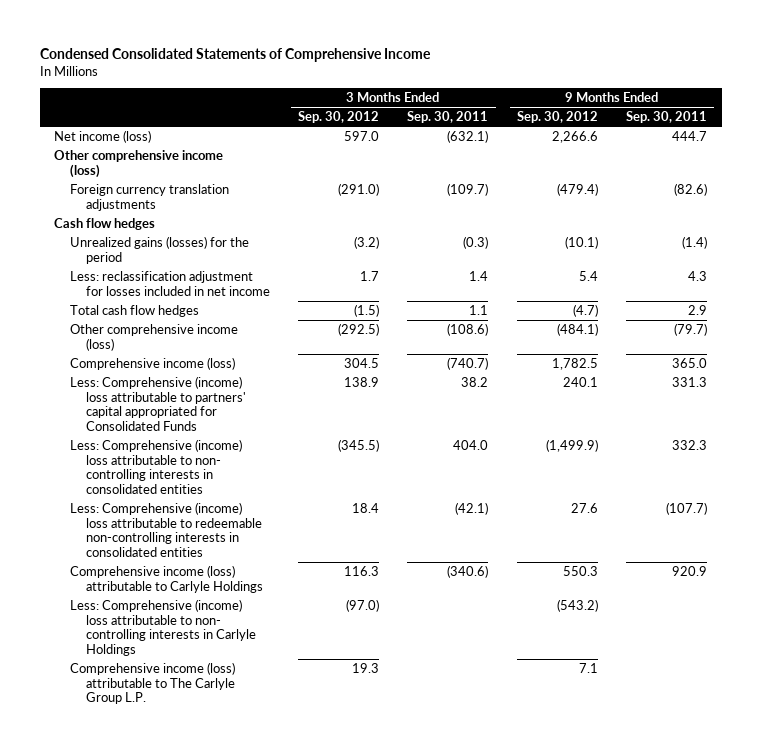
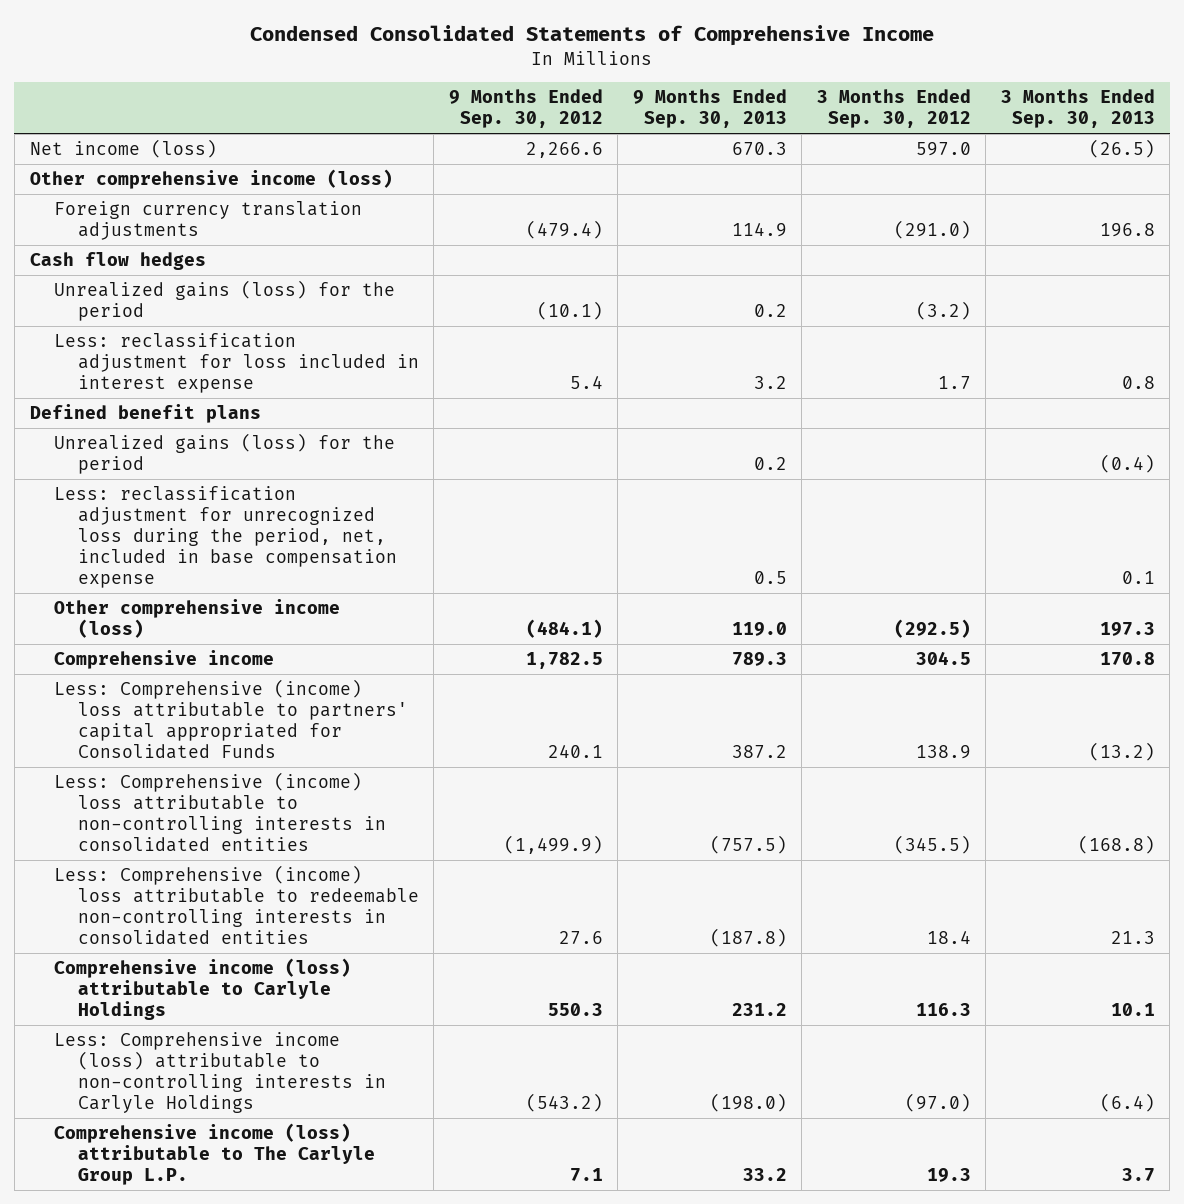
[407,111,489,124] Sep. 30, 2011 -> none
[626,111,708,124] Sep. 30, 2011 -> none
none -> [632,89,787,129] 9 Months Ended Sep. 30, 2013
none -> [1000,89,1155,129] 3 Months Ended Sep. 30, 2013
[69,304,199,317] Total cash flow hedges -> none
[69,235,249,264] Unrealized gains (losses) for the period -> [53,280,395,322] Unrealized gains (loss) for the period
[69,270,270,296] Less: reclassification adjustment for losses included in net income -> [53,333,419,394] Less: reclassification adjustment for loss included in interest expense
none -> [29,404,261,424] Defined benefit plans
none -> [53,433,395,475] Unrealized gains (loss) for the period
none -> [53,486,397,588] Less: reclassification adjustment for unrecognized loss during the period, net, included in base compensation expense
[69,356,235,370] Comprehensive income (loss) -> [53,650,274,670] Comprehensive income
[69,438,242,494] Less: Comprehensive (income) loss attributable to non- controlling interests in consolidated entities -> [53,772,386,853] Less: Comprehensive (income) loss attributable to non-controlling interests in consolidated entities
[69,598,256,656] Less: Comprehensive (income) loss attributable to non- controlling interests in Carlyle Holdings -> [53,1032,386,1114] Less: Comprehensive income (loss) attributable to non-controlling interests in Carlyle Holdings

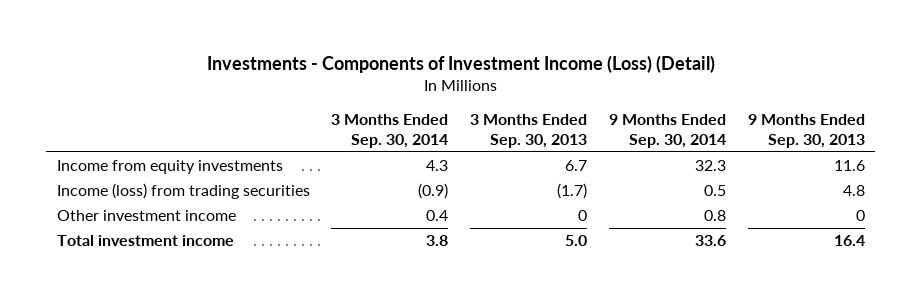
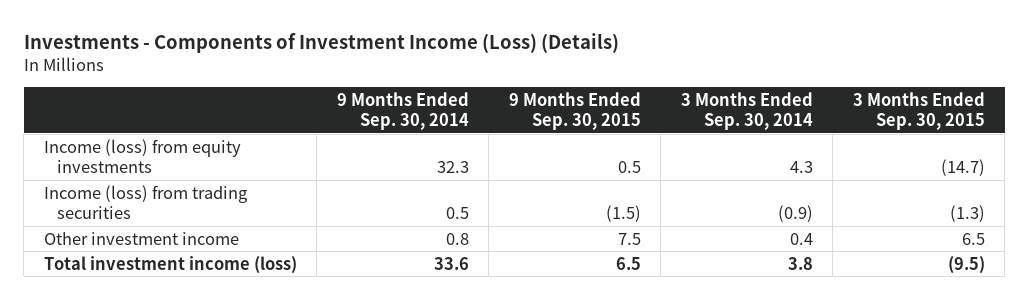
[206,55,715,74] Investments - Components of Investment Income (Loss) (Detail) -> [23,32,619,53] Investments - Components of Investment Income (Loss) (Details)
[470,113,588,148] 3 Months Ended Sep. 30, 2013 -> none
[747,113,865,148] 9 Months Ended Sep. 30, 2013 -> none
none -> [508,91,641,131] 9 Months Ended Sep. 30, 2015
none -> [852,91,985,131] 3 Months Ended Sep. 30, 2015
[56,160,283,175] Income from equity investments -> [43,138,241,174] Income (loss) from equity investments
[56,235,234,247] Total investment income -> [43,255,297,274] Total investment income (loss)

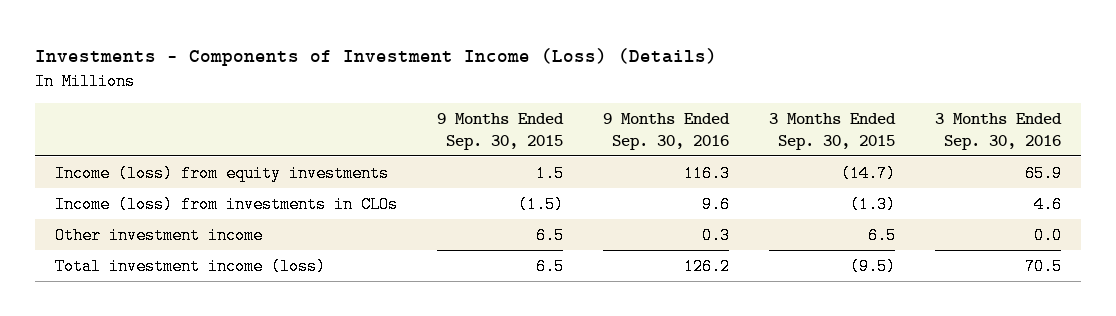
[336,91,469,131] 9 Months Ended Sep. 30, 2014 -> none
[680,91,813,131] 3 Months Ended Sep. 30, 2014 -> none
none -> [602,112,730,150] 9 Months Ended Sep. 30, 2016
none -> [934,112,1062,150] 3 Months Ended Sep. 30, 2016
[617,161,641,174] 0.5 -> [535,164,564,182] 1.5
[43,184,248,220] Income (loss) from trading securities -> [54,195,398,213] Income (loss) from investments in CLOs
[617,232,641,245] 7.5 -> [535,226,564,244] 6.5

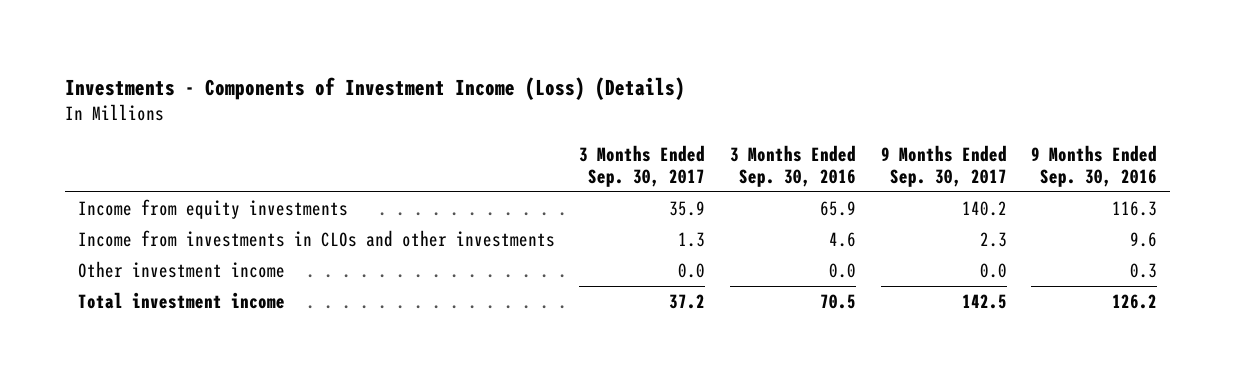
[436,112,564,150] 9 Months Ended Sep. 30, 2015 -> none
[768,112,896,150] 3 Months Ended Sep. 30, 2015 -> none
none -> [579,145,706,187] 3 Months Ended Sep. 30, 2017
none -> [880,145,1007,187] 9 Months Ended Sep. 30, 2017
[54,164,389,182] Income (loss) from equity investments -> [77,199,348,220] Income from equity investments
[54,195,398,213] Income (loss) from investments in CLOs -> [77,230,555,248] Income from investments in CLOs and other investments
[54,257,326,275] Total investment income (loss) -> [77,292,285,310] Total investment income

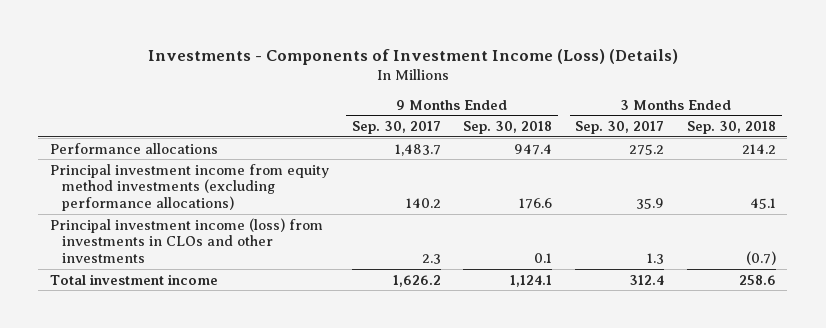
[730,145,857,187] 3 Months Ended Sep. 30, 2016 -> none
[1031,145,1158,187] 9 Months Ended Sep. 30, 2016 -> none
none -> [463,120,553,134] Sep. 30, 2018
none -> [687,120,777,134] Sep. 30, 2018
[77,261,285,279] Other investment income -> none
none -> [49,142,218,154] Performance allocations
[77,199,348,220] Income from equity investments -> [49,163,329,212] Principal investment income from equity method investments (excluding performance allocations)
[77,230,555,248] Income from investments in CLOs and other investments -> [49,217,323,264] Principal investment income (loss) from investments in CLOs and other investments
[669,294,706,310] 37.2 -> [629,274,665,285] 312.4
[961,294,1007,310] 142.5 -> [392,274,441,287] 1,626.2

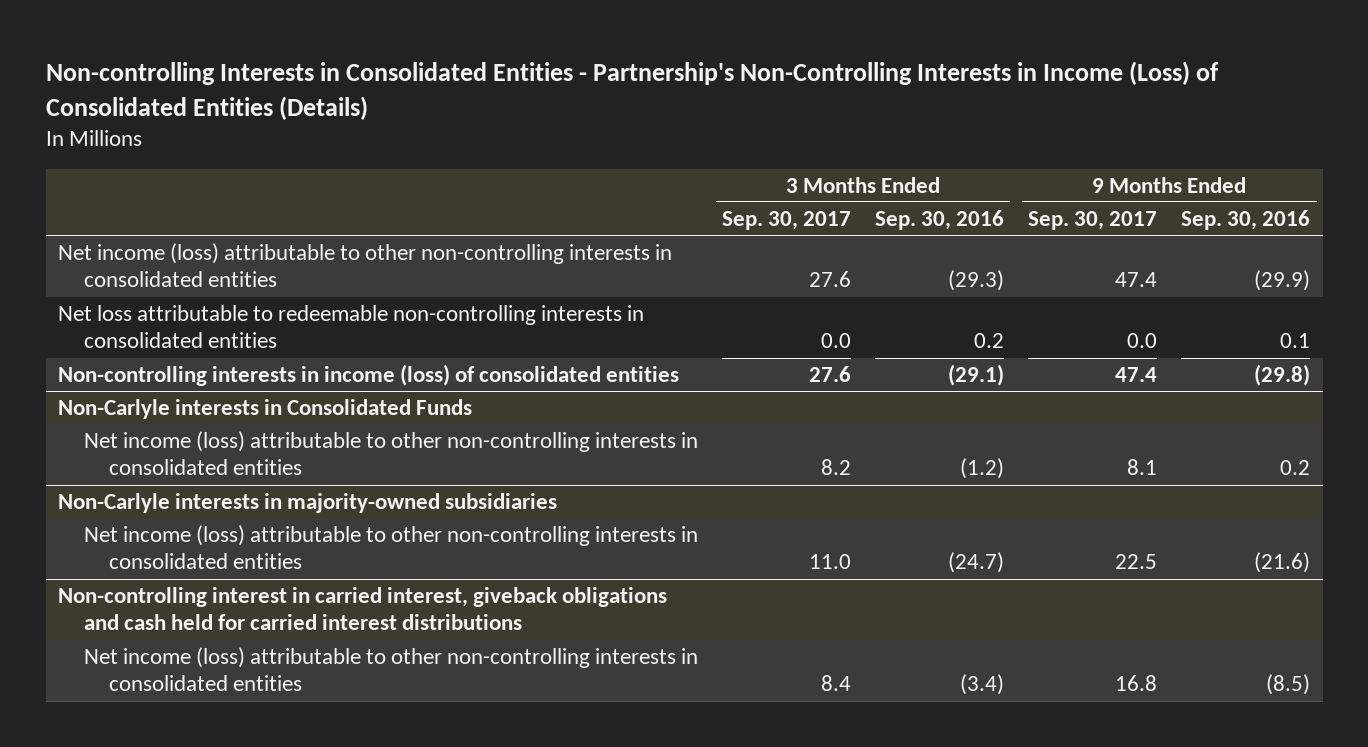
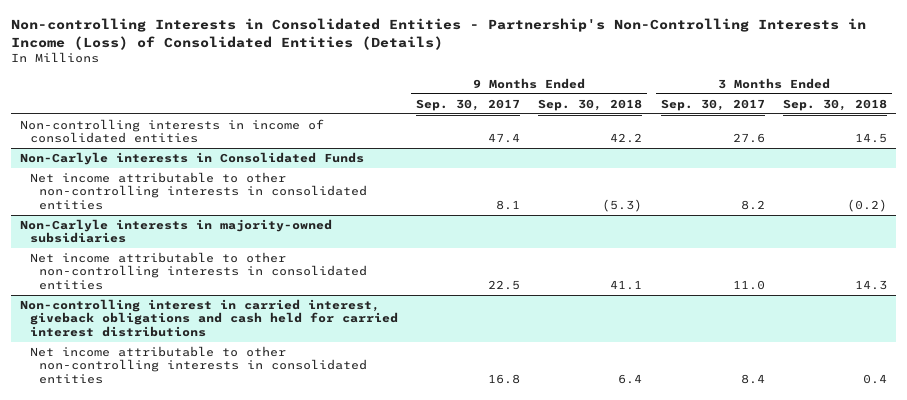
[875,209,1005,230] Sep. 30, 2016 -> none
[1181,209,1311,230] Sep. 30, 2016 -> none
none -> [538,98,643,111] Sep. 30, 2018
none -> [782,98,887,111] Sep. 30, 2018
[57,242,672,288] Net income (loss) attributable to other non-controlling interests in consolidated entities -> none
[57,304,644,349] Net loss attributable to redeemable non-controlling interests in consolidated entities -> none
[57,363,679,386] Non-controlling interests in income (loss) of consolidated entities -> [20,119,325,144] Non-controlling interests in income of consolidated entities
[83,430,698,476] Net income (loss) attributable to other non-controlling interests in consolidated entities -> [29,172,367,210] Net income attributable to other non-controlling interests in consolidated entities
[83,524,698,570] Net income (loss) attributable to other non-controlling interests in consolidated entities -> [29,252,367,290] Net income attributable to other non-controlling interests in consolidated entities
[83,646,698,692] Net income (loss) attributable to other non-controlling interests in consolidated entities -> [29,346,367,384] Net income attributable to other non-controlling interests in consolidated entities

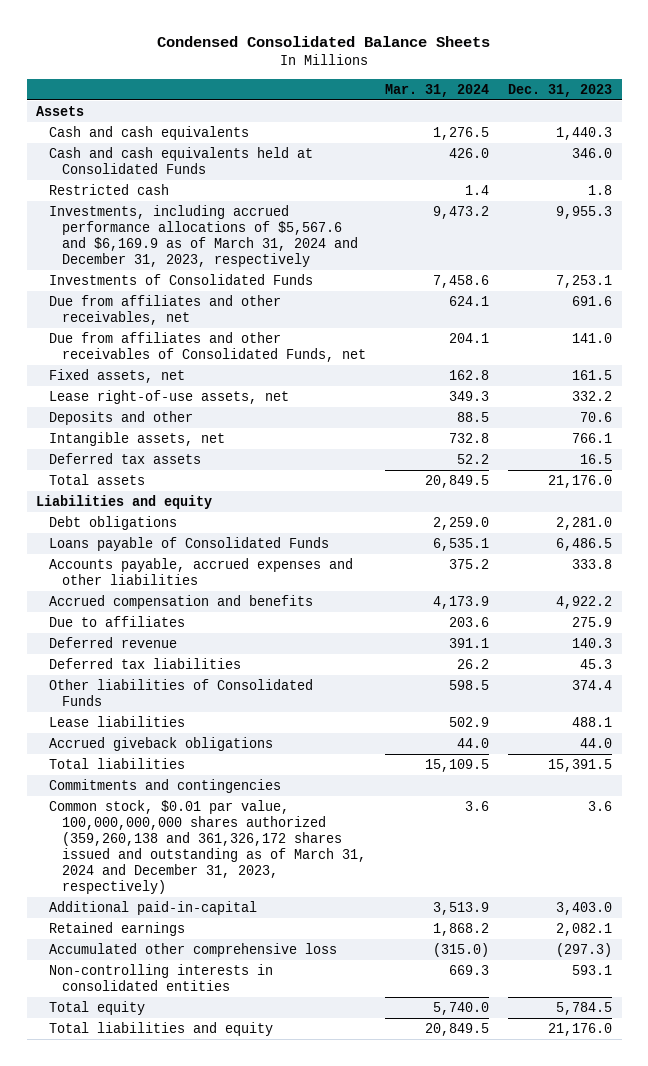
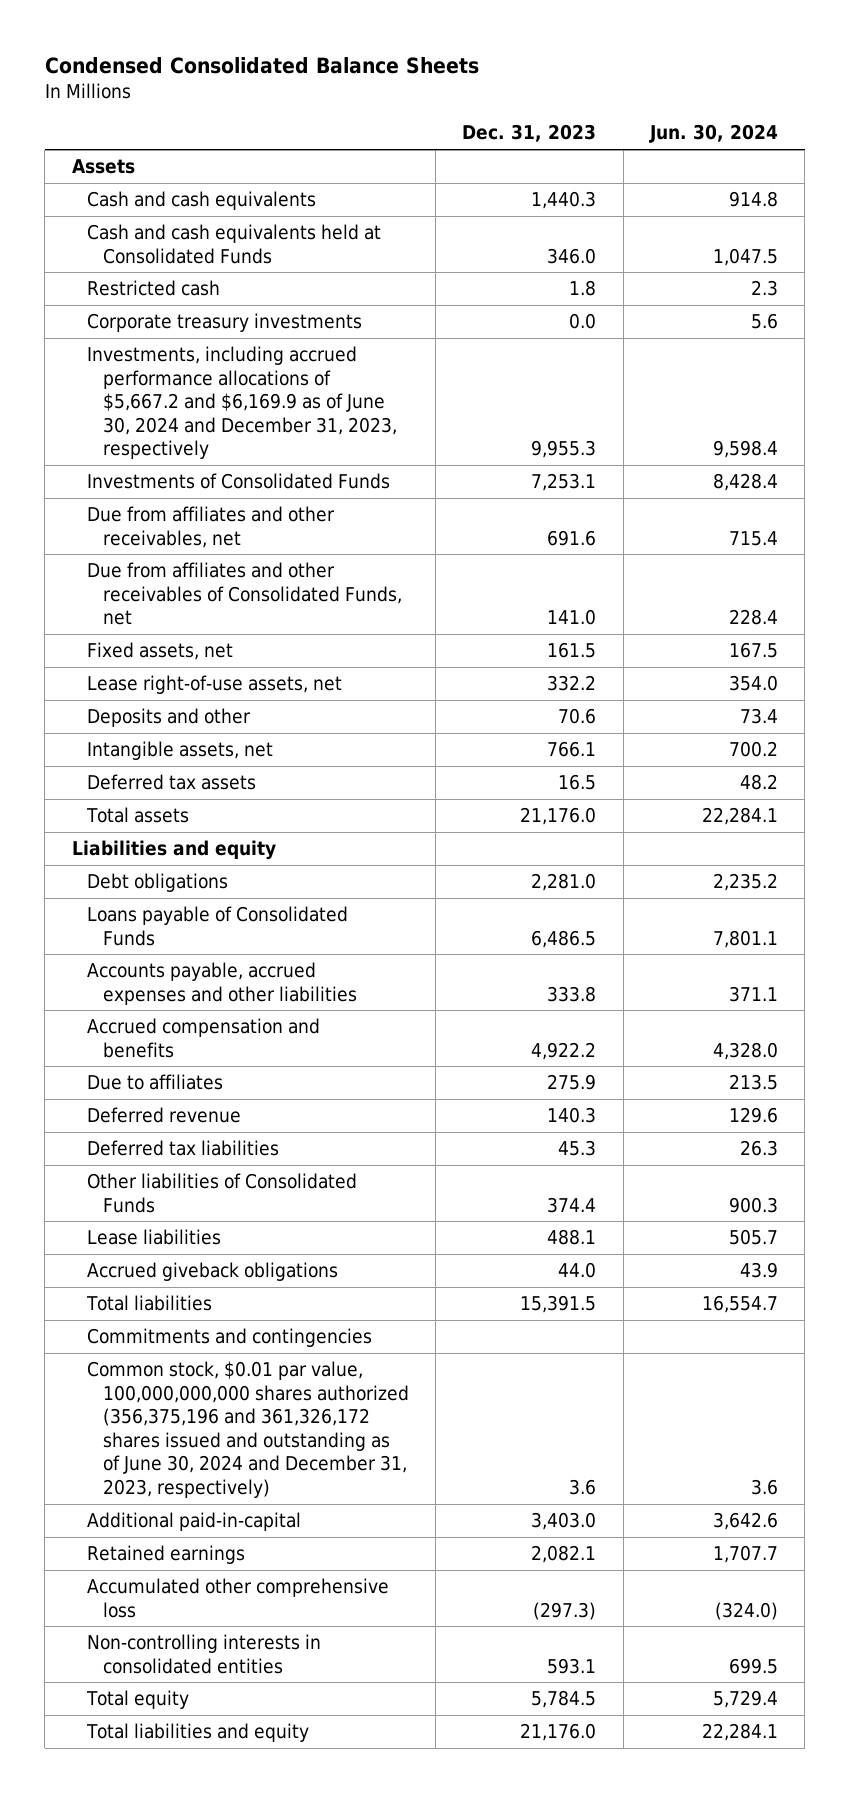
[384,83,489,97] Mar. 31, 2024 -> none
none -> [649,124,779,144] Jun. 30, 2024
none -> [87,313,363,333] Corporate treasury investments
[48,204,358,267] Investments, including accrued performance allocations of $5,567.6 and $6,169.9 as of March 31, 2024 and December 31, 2023, respectively -> [87,346,397,460] Investments, including accrued performance allocations of $5,667.2 and $6,169.9 as of June 30, 2024 and December 31, 2023, respectively
[48,799,366,894] Common stock, $0.01 par value, 100,000,000,000 shares authorized (359,260,138 and 361,326,172 shares issued and outstanding as of March 31, 2024 and December 31, 2023, respectively) -> [87,1361,409,1498] Common stock, $0.01 par value, 100,000,000,000 shares authorized (356,375,196 and 361,326,172 shares issued and outstanding as of June 30, 2024 and December 31, 2023, respectively)

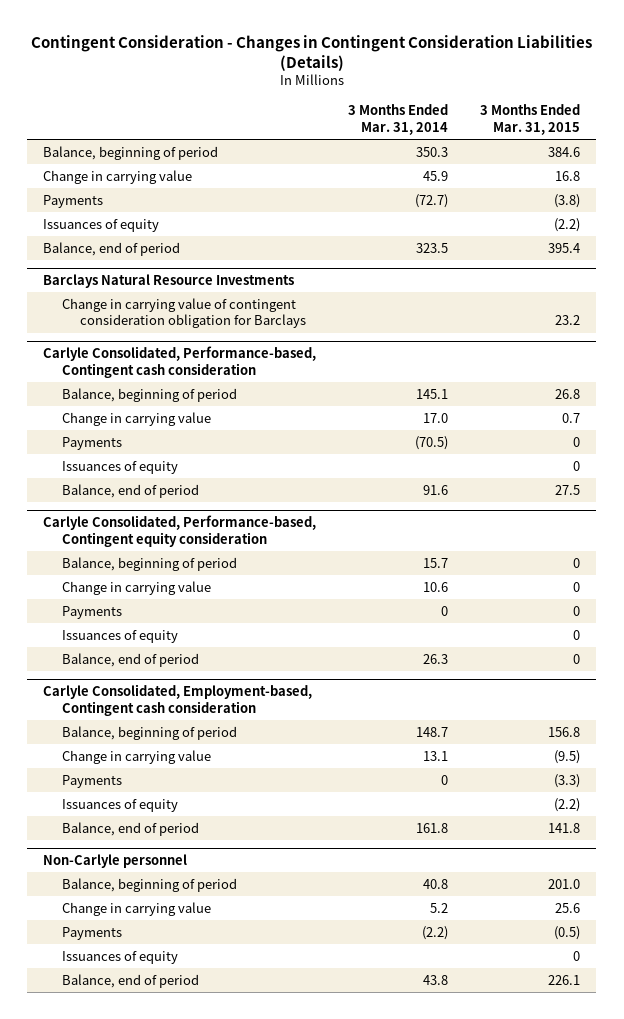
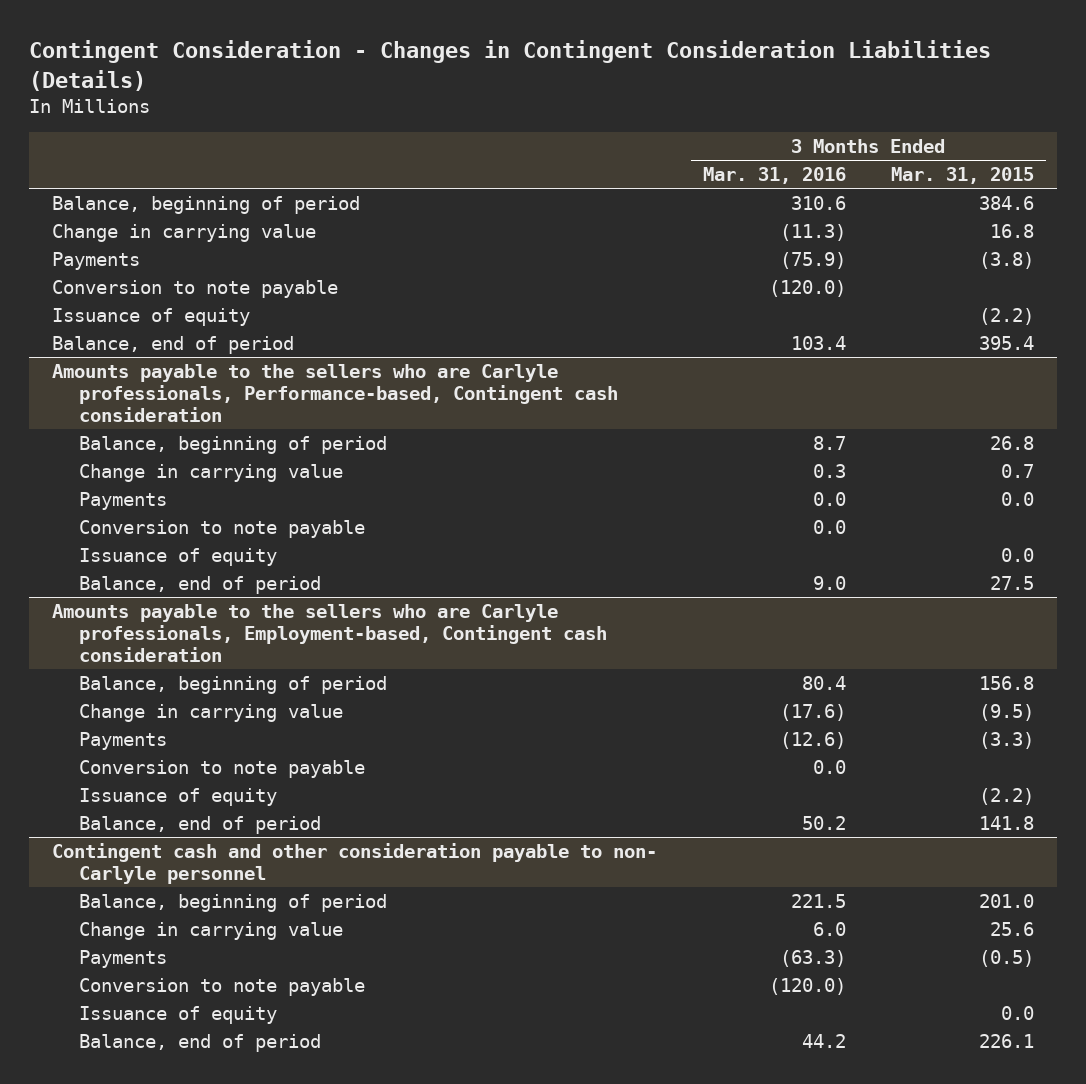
[348,104,449,135] 3 Months Ended Mar. 31, 2014 -> none
none -> [702,167,846,185] Mar. 31, 2016
none -> [51,279,338,298] Conversion to note payable
[43,218,160,232] Issuances of equity -> [51,307,250,326] Issuance of equity
[43,274,295,289] Barclays Natural Resource Investments -> none
[61,297,307,329] Change in carrying value of contingent consideration obligation for Barclays -> none
[43,346,317,378] Carlyle Consolidated, Performance-based, Contingent cash consideration -> none
none -> [51,363,618,422] Amounts payable to the sellers who are Carlyle professionals, Performance-based, Contingent cash consideration
[573,436,581,447] 0 -> [1001,491,1035,506] 0.0
none -> [78,519,365,538] Conversion to note payable
[61,460,178,474] Issuances of equity -> [78,547,277,566] Issuance of equity
[573,460,581,471] 0 -> [1001,547,1035,562] 0.0
[43,515,317,547] Carlyle Consolidated, Performance-based, Contingent equity consideration -> none
[61,556,237,571] Balance, beginning of period -> none
[61,580,211,595] Change in carrying value -> none
[61,605,122,619] Payments -> none
[61,629,178,643] Issuances of equity -> none
[61,652,199,667] Balance, end of period -> none
[43,684,313,716] Carlyle Consolidated, Employment-based, Contingent cash consideration -> none
none -> [51,603,607,662] Amounts payable to the sellers who are Carlyle professionals, Employment-based, Contingent cash consideration
none -> [78,759,365,778] Conversion to note payable
[61,798,178,812] Issuances of equity -> [78,787,277,806] Issuance of equity
[43,854,188,869] Non-Carlyle personnel -> [51,842,657,884] Contingent cash and other consideration payable to non- Carlyle personnel
none -> [78,977,365,996] Conversion to note payable
[61,950,178,964] Issuances of equity -> [78,1005,277,1024] Issuance of equity
[573,950,581,961] 0 -> [1001,1005,1035,1020] 0.0

